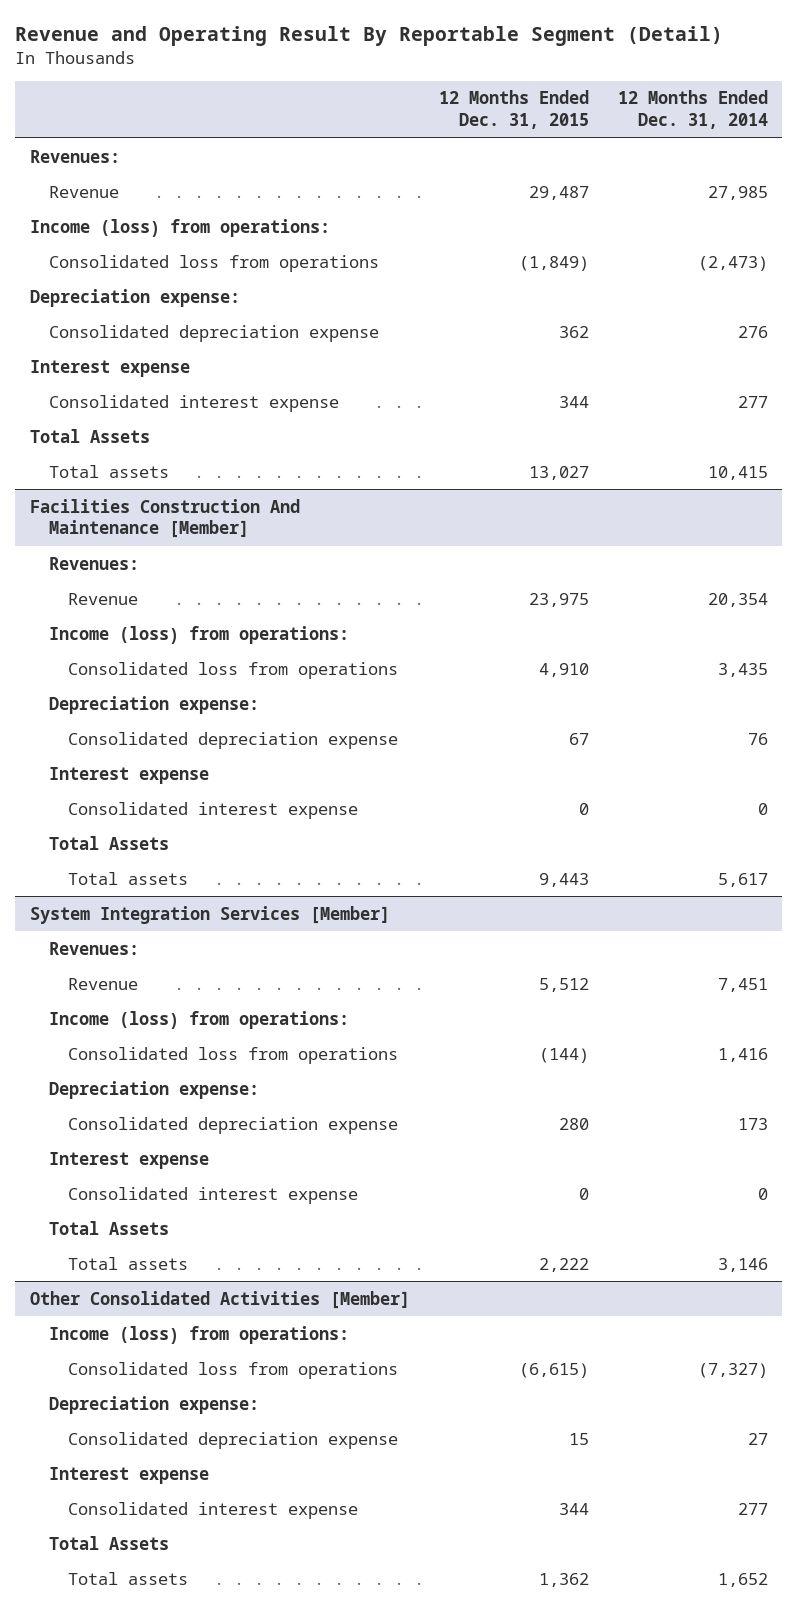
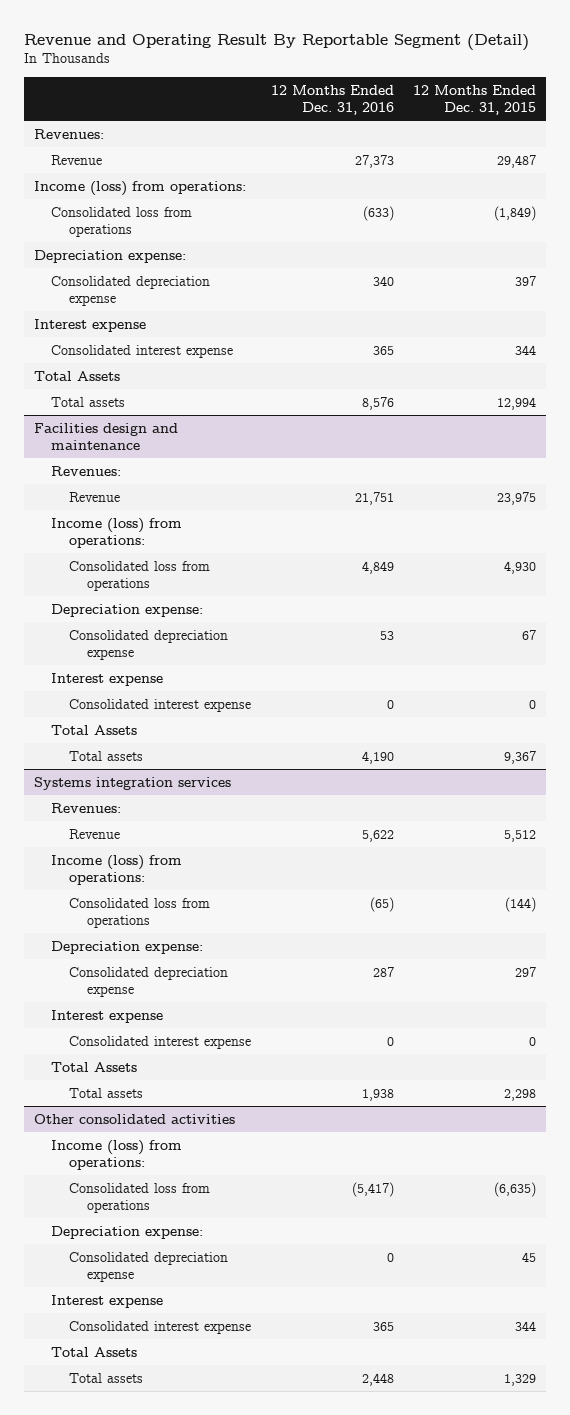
[617,90,768,130] 12 Months Ended Dec. 31, 2014 -> none
none -> [270,84,394,116] 12 Months Ended Dec. 31, 2016
[558,325,589,338] 362 -> [515,275,537,286] 397
[528,465,589,480] 13,027 -> [497,396,537,410] 12,994
[29,498,300,539] Facilities Construction And Maintenance [Member] -> [33,422,178,451] Facilities design and maintenance
[538,662,589,677] 4,910 -> [504,560,537,574] 4,930
[538,872,589,887] 9,443 -> [504,750,537,764] 9,367
[29,905,390,924] System Integration Services [Member] -> [33,776,231,790] Systems integration services
[558,1117,589,1130] 280 -> [515,966,537,977] 297
[538,1257,589,1272] 2,222 -> [504,1088,537,1101] 2,298
[29,1290,410,1309] Other Consolidated Activities [Member] -> [33,1113,235,1124] Other consolidated activities
[518,1362,589,1378] (6,615) -> [494,1181,537,1197] (6,635)
[568,1432,589,1445] 15 -> [522,1251,537,1262] 45
[538,1572,589,1587] 1,362 -> [504,1373,537,1386] 1,329

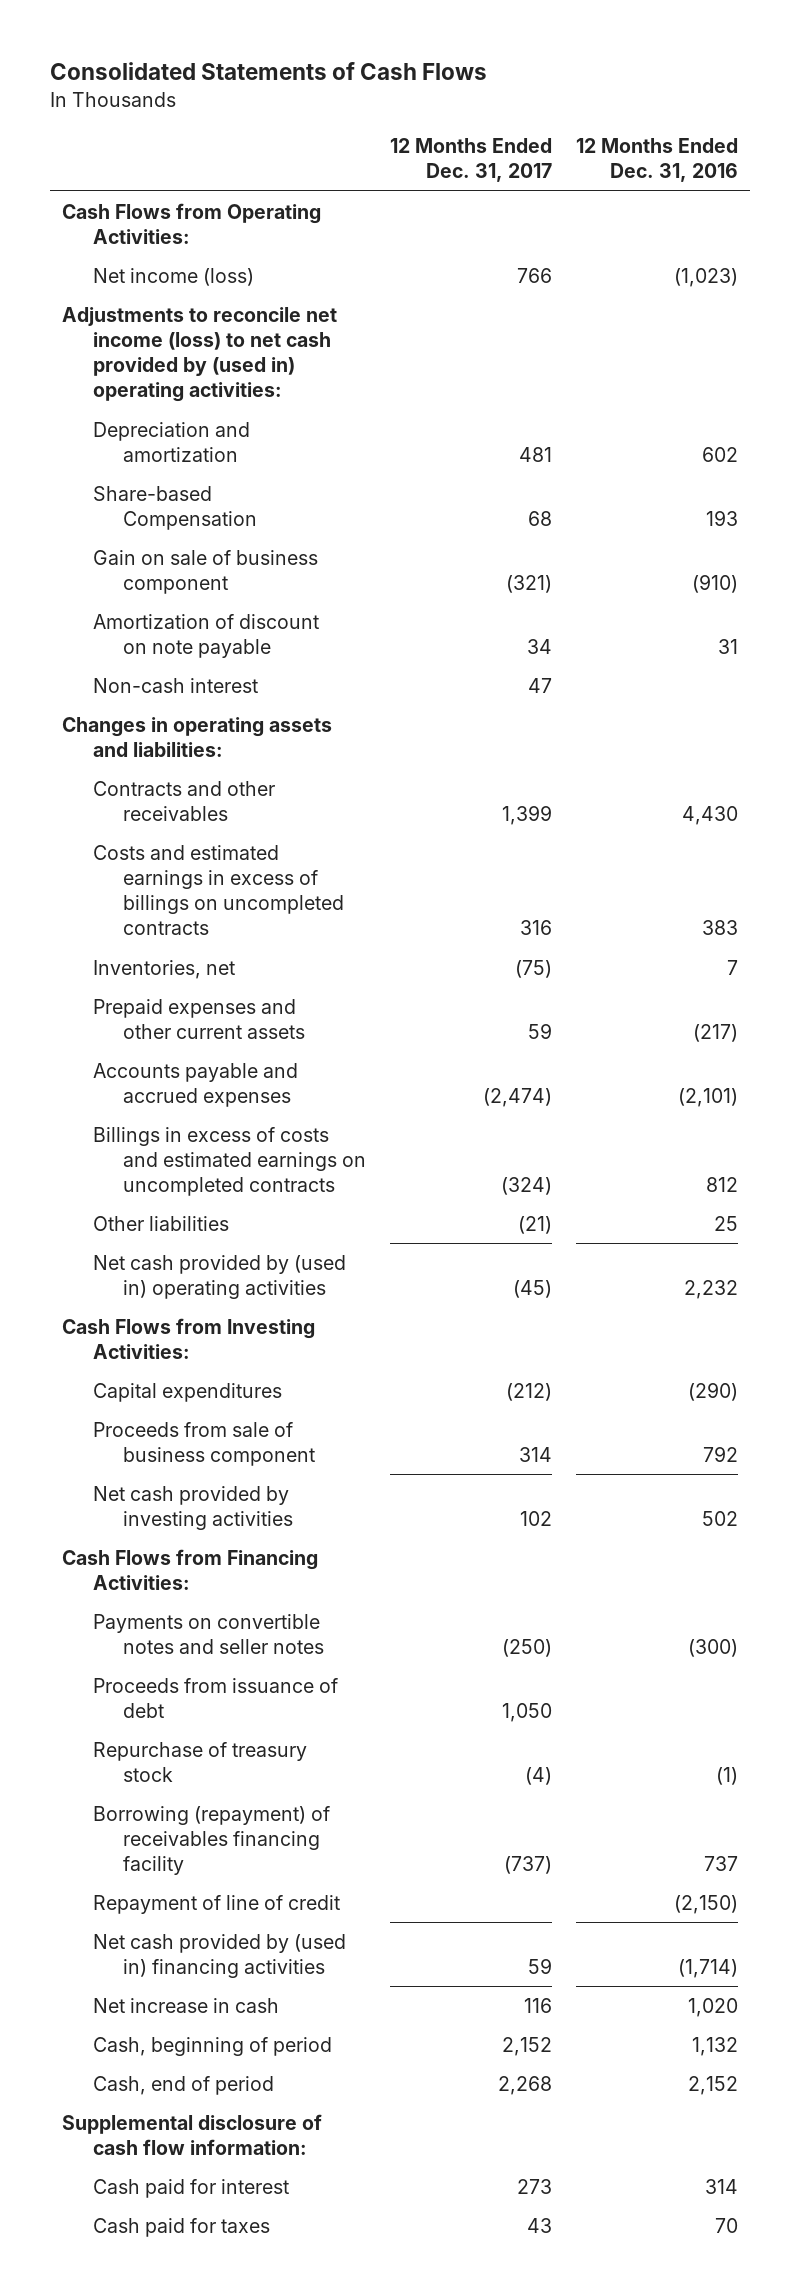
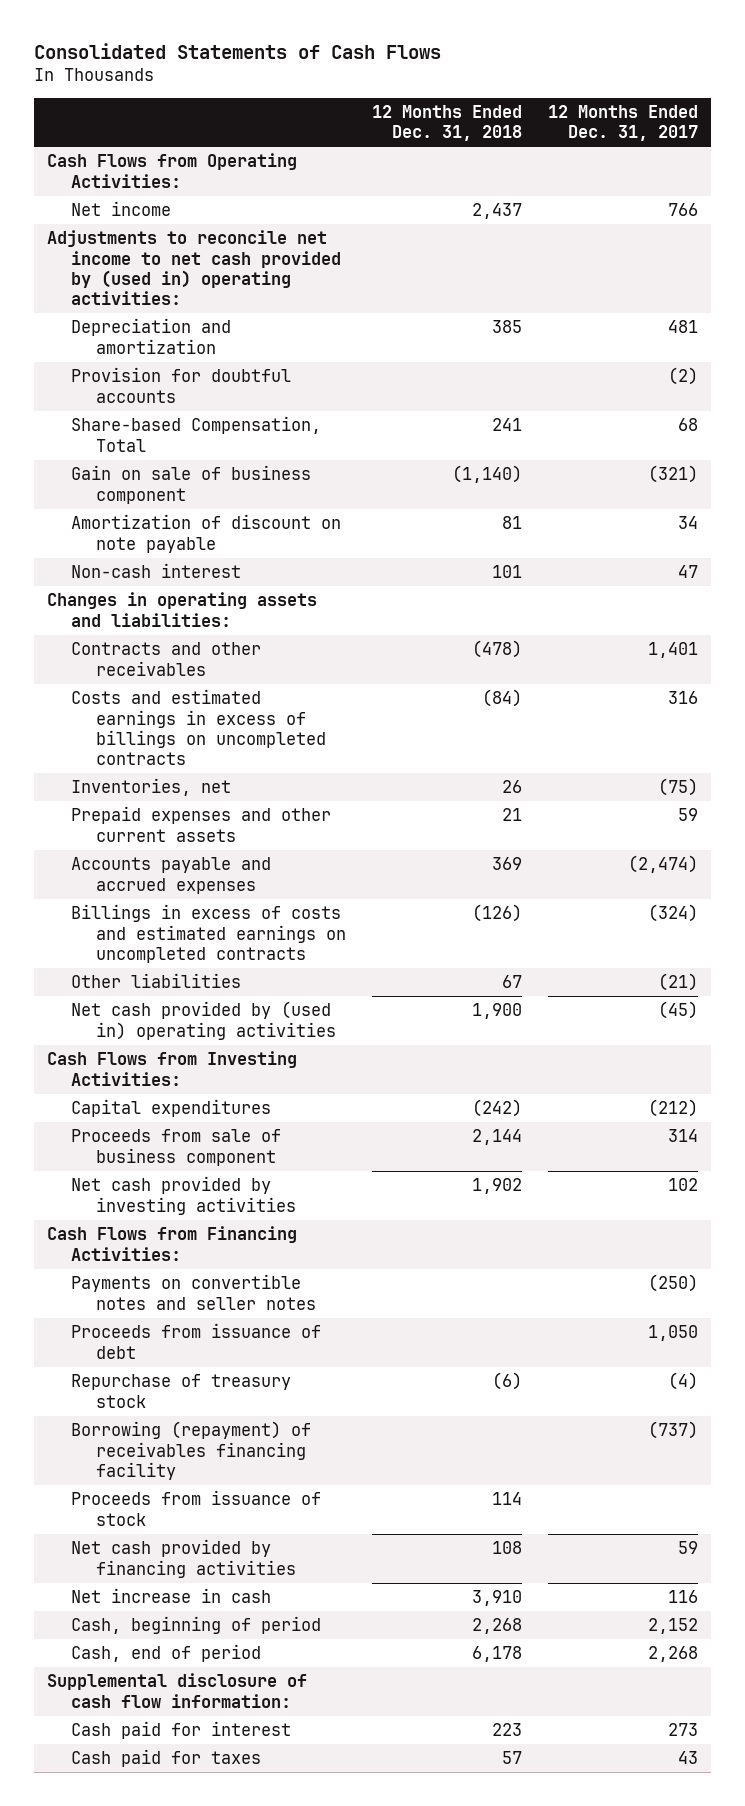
[576,138,739,183] 12 Months Ended Dec. 31, 2016 -> none
none -> [371,104,522,142] 12 Months Ended Dec. 31, 2018
[92,267,254,286] Net income (loss) -> [71,201,172,217] Net income
[62,306,338,403] Adjustments to reconcile net income (loss) to net cash provided by (used in) operating activities: -> [46,230,342,306] Adjustments to reconcile net income to net cash provided by (used in) operating activities:
none -> [71,367,292,403] Provision for doubtful accounts
[92,485,258,530] Share-based Compensation -> [71,416,322,452] Share-based Compensation, Total
[502,804,553,825] 1,399 -> [648,642,699,659] 1,401
[92,1894,340,1914] Repayment of line of credit -> none
none -> [71,1490,322,1526] Proceeds from issuance of stock
[92,1933,346,1978] Net cash provided by (used in) financing activities -> [71,1539,296,1578] Net cash provided by financing activities

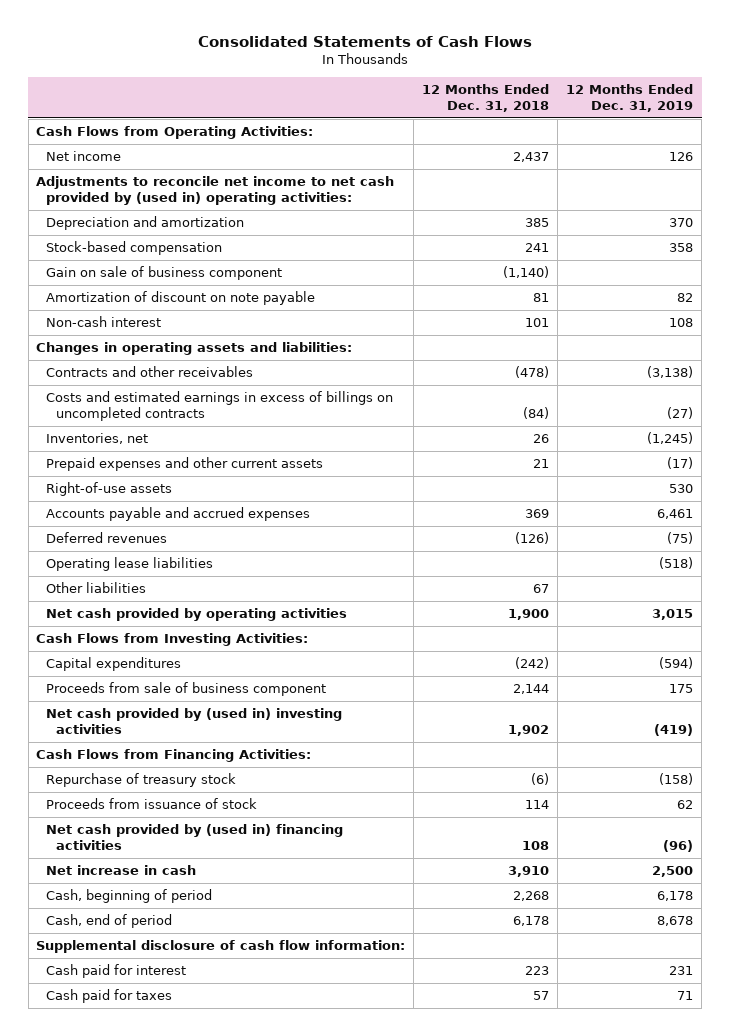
[548,104,699,142] 12 Months Ended Dec. 31, 2017 -> none
none -> [566,84,694,112] 12 Months Ended Dec. 31, 2019
[71,367,292,403] Provision for doubtful accounts -> none
[71,416,322,452] Share-based Compensation, Total -> [46,241,223,256] Stock-based compensation
none -> [46,482,173,497] Right-of-use assets
[71,904,346,963] Billings in excess of costs and estimated earnings on uncompleted contracts -> [46,532,168,544] Deferred revenues
none -> [46,557,214,572] Operating lease liabilities
[71,1001,336,1040] Net cash provided by (used in) operating activities -> [46,608,348,622] Net cash provided by operating activities
[71,1176,296,1215] Net cash provided by investing activities -> [46,708,343,734] Net cash provided by (used in) investing activities
[71,1274,316,1310] Payments on convertible notes and seller notes -> none
[71,1323,322,1359] Proceeds from issuance of debt -> none
[71,1421,312,1480] Borrowing (repayment) of receivables financing facility -> none
[71,1539,296,1578] Net cash provided by financing activities -> [46,824,344,850] Net cash provided by (used in) financing activities

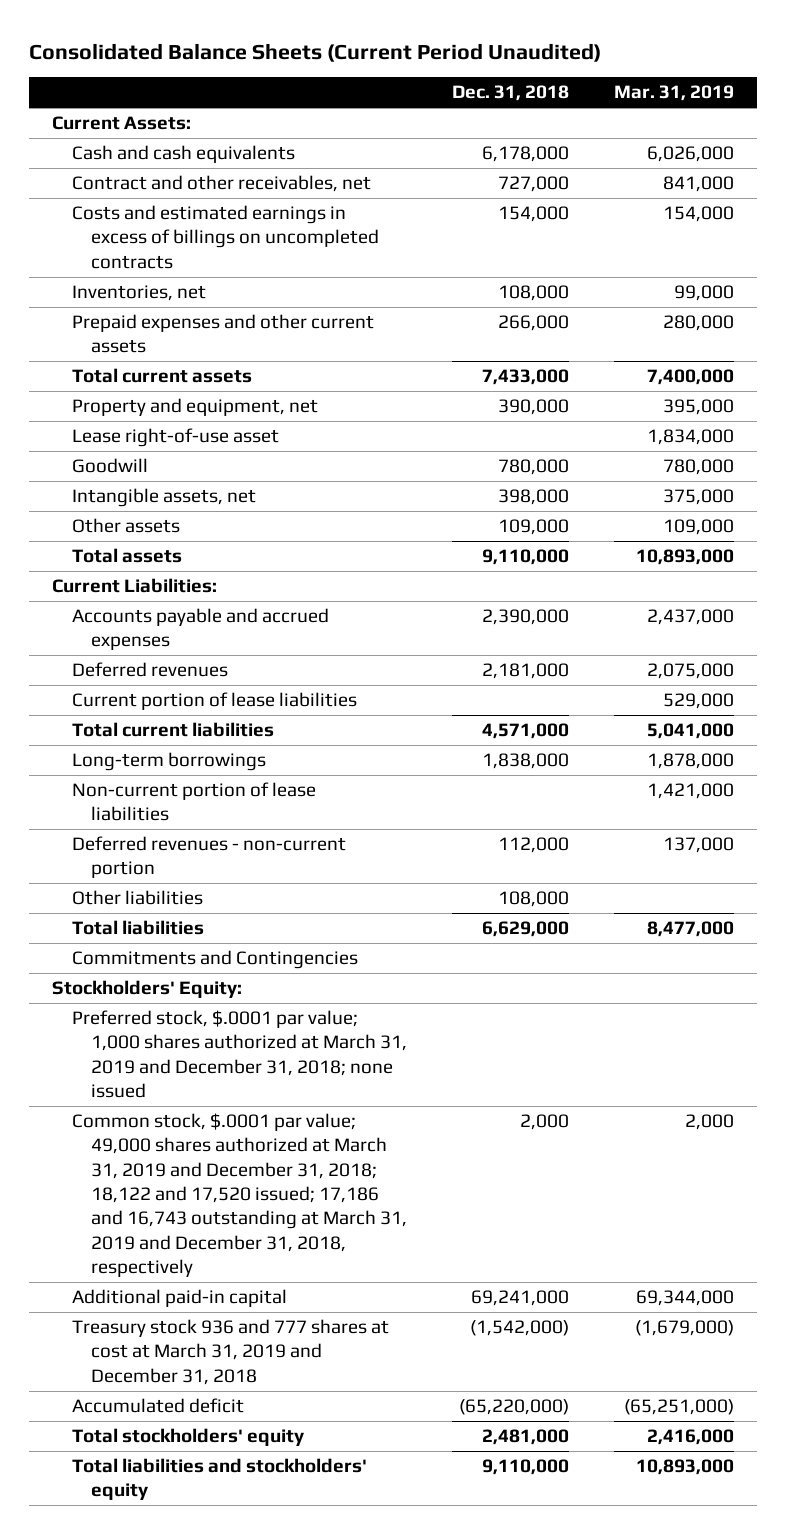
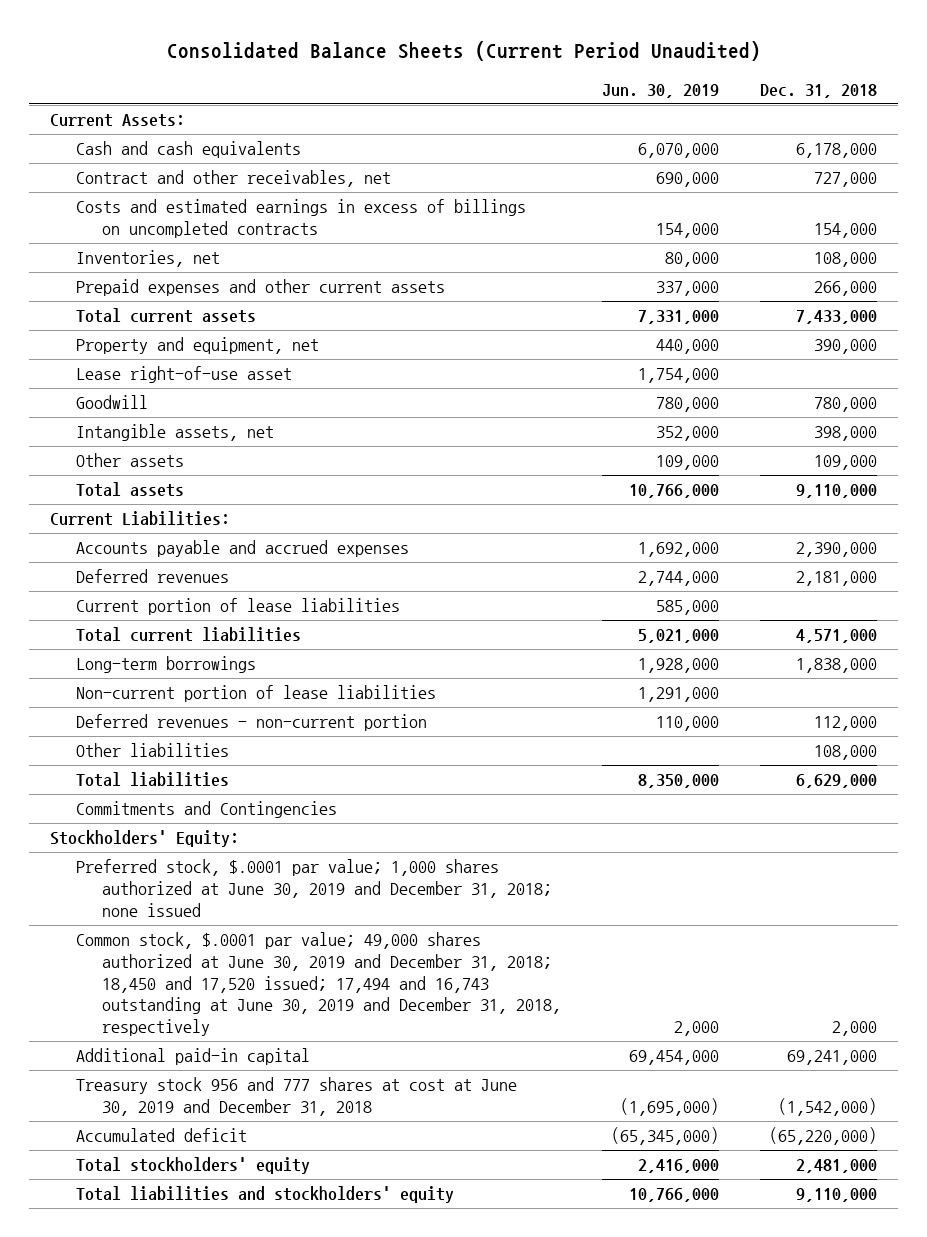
[614,85,735,102] Mar. 31, 2019 -> none
none -> [602,83,720,98] Jun. 30, 2019
[71,1010,408,1099] Preferred stock, $.0001 par value; 1,000 shares authorized at March 31, 2019 and December 31, 2018; none issued -> [75,859,552,917] Preferred stock, $.0001 par value; 1,000 shares authorized at June 30, 2019 and December 31, 2018; none issued
[71,1113,408,1277] Common stock, $.0001 par value; 49,000 shares authorized at March 31, 2019 and December 31, 2018; 18,122 and 17,520 issued; 17,186 and 16,743 outstanding at March 31, 2019 and December 31, 2018, respectively -> [75,932,561,1037] Common stock, $.0001 par value; 49,000 shares authorized at June 30, 2019 and December 31, 2018; 18,450 and 17,520 issued; 17,494 and 16,743 outstanding at June 30, 2019 and December 31, 2018, respectively
[71,1319,389,1385] Treasury stock 936 and 777 shares at cost at March 31, 2019 and December 31, 2018 -> [75,1077,517,1117] Treasury stock 956 and 777 shares at cost at June 30, 2019 and December 31, 2018

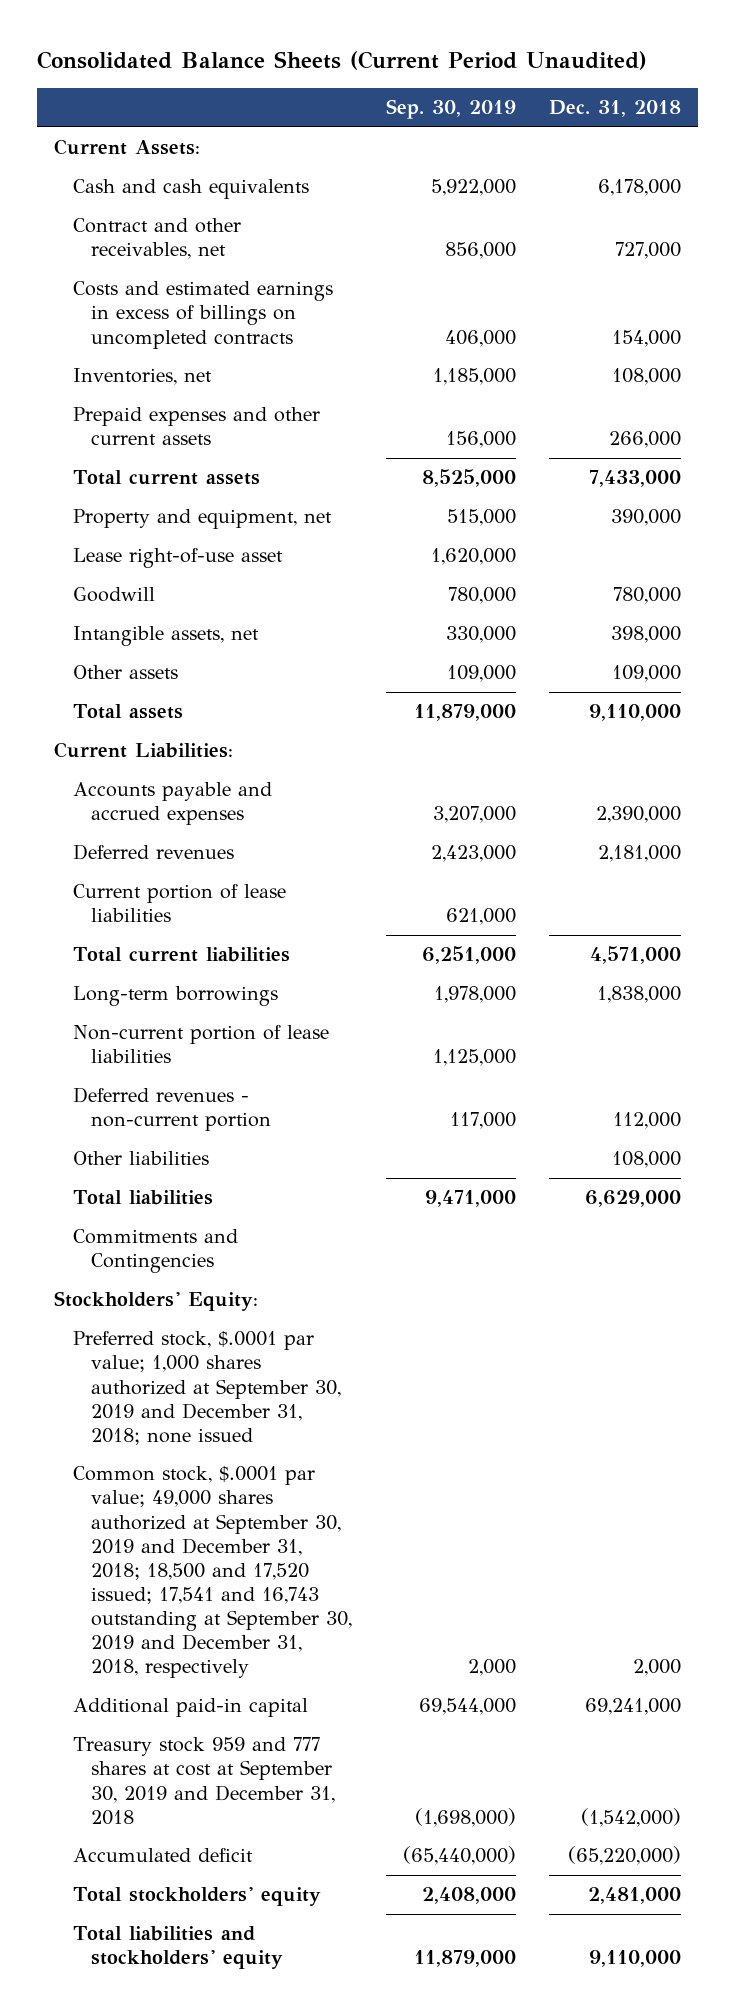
[602,83,720,98] Jun. 30, 2019 -> none
none -> [385,99,516,120] Sep. 30, 2019
[75,859,552,917] Preferred stock, $.0001 par value; 1,000 shares authorized at June 30, 2019 and December 31, 2018; none issued -> [72,1331,342,1445] Preferred stock, $.0001 par value; 1,000 shares authorized at September 30, 2019 and December 31, 2018; none issued
[75,932,561,1037] Common stock, $.0001 par value; 49,000 shares authorized at June 30, 2019 and December 31, 2018; 18,450 and 17,520 issued; 17,494 and 16,743 outstanding at June 30, 2019 and December 31, 2018, respectively -> [72,1466,353,1679] Common stock, $.0001 par value; 49,000 shares authorized at September 30, 2019 and December 31, 2018; 18,500 and 17,520 issued; 17,541 and 16,743 outstanding at September 30, 2019 and December 31, 2018, respectively
[75,1077,517,1117] Treasury stock 956 and 777 shares at cost at June 30, 2019 and December 31, 2018 -> [72,1737,336,1825] Treasury stock 959 and 777 shares at cost at September 30, 2019 and December 31, 2018

